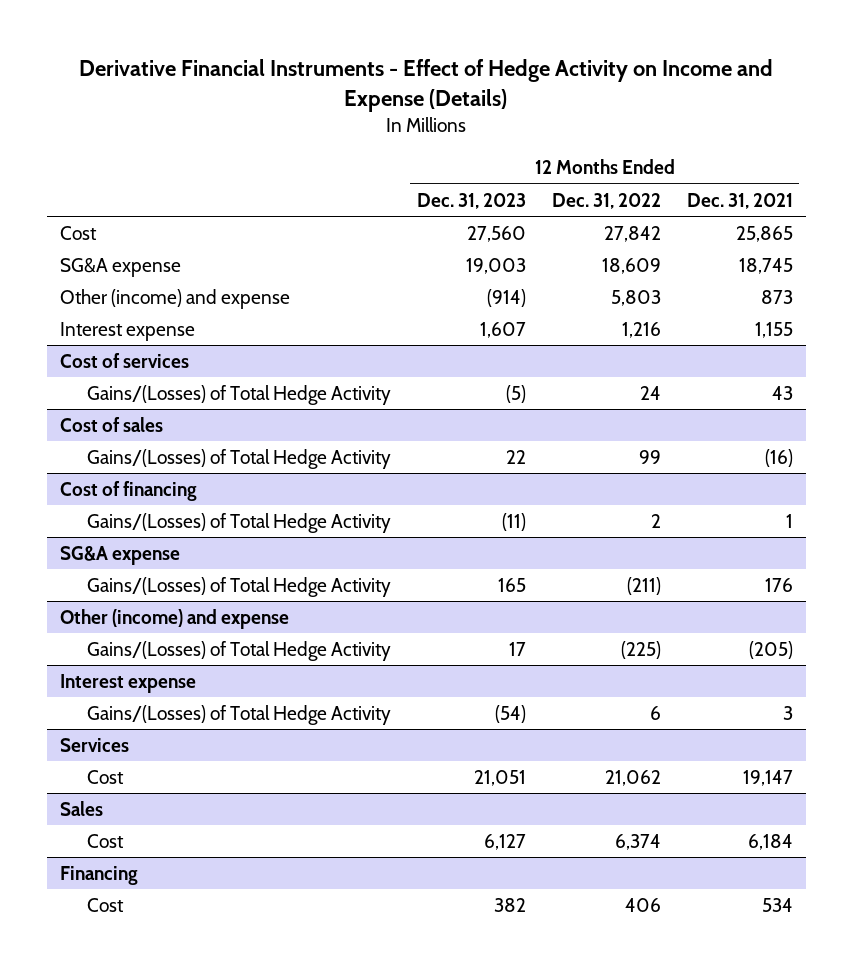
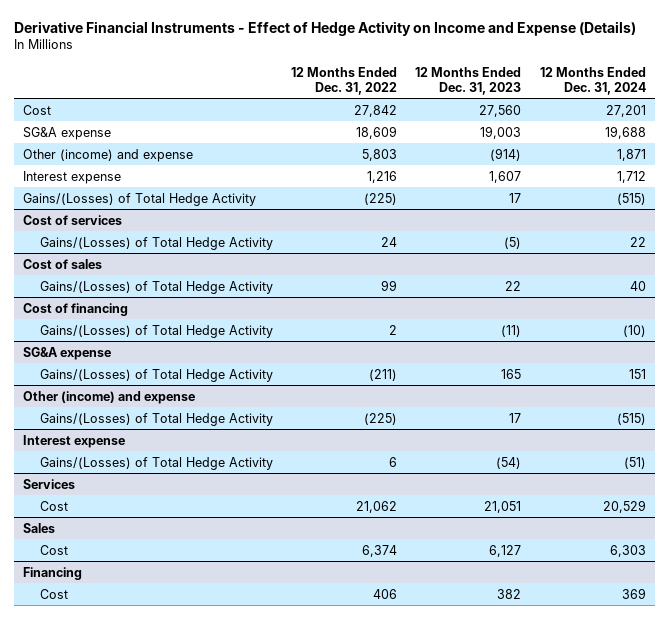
[686,192,793,209] Dec. 31, 2021 -> none
none -> [539,67,646,95] 12 Months Ended Dec. 31, 2024
none -> [22,192,256,206] Gains/(Losses) of Total Hedge Activity

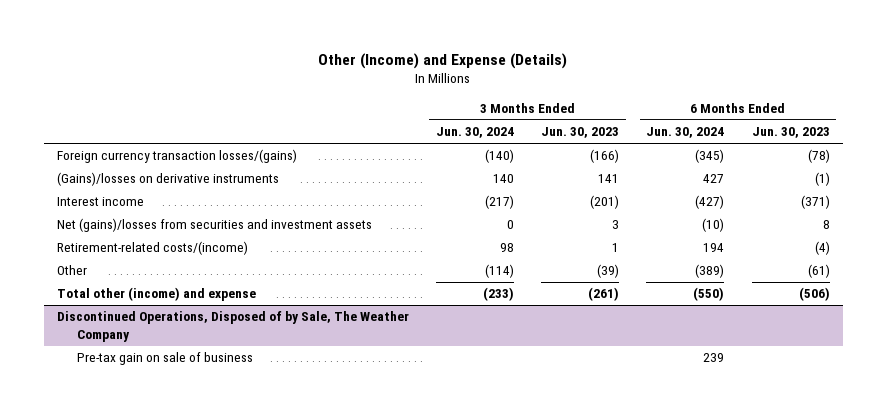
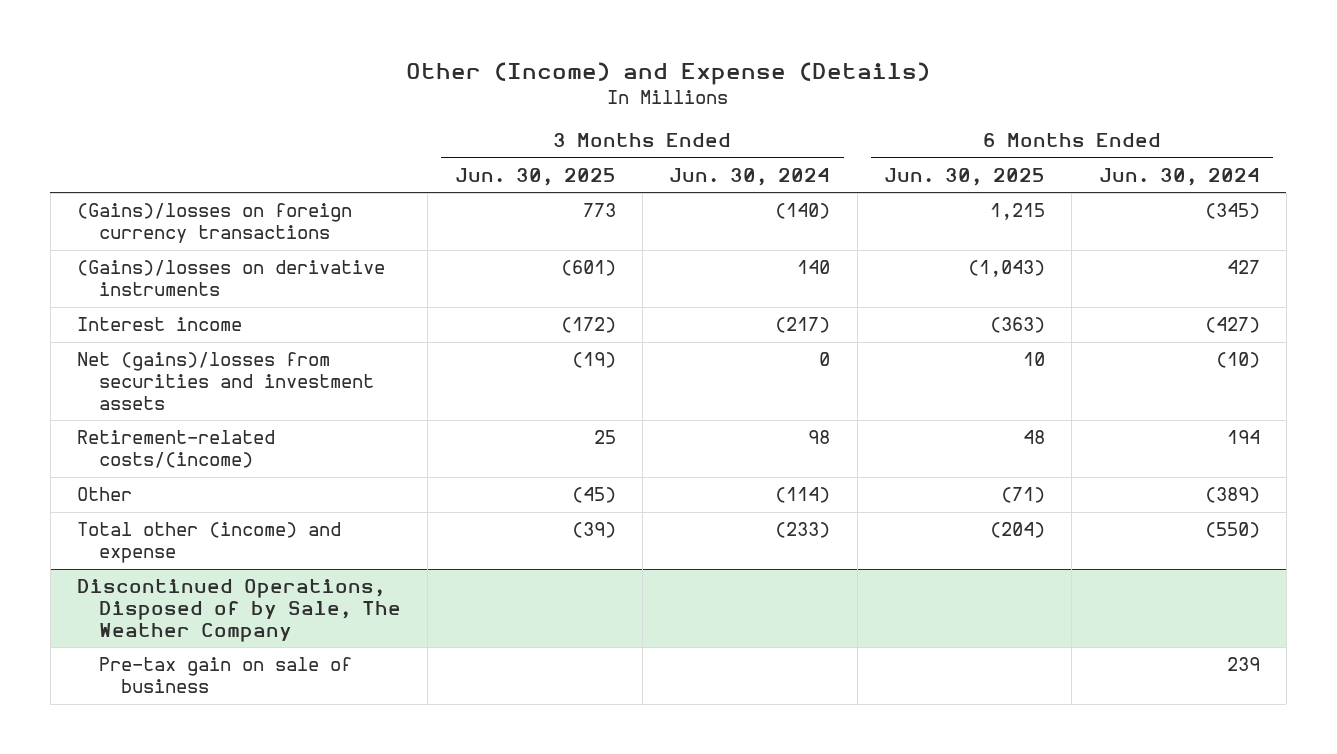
[541,127,620,139] Jun. 30, 2023 -> none
[751,127,830,139] Jun. 30, 2023 -> none
none -> [454,167,616,186] Jun. 30, 2025
none -> [883,167,1045,186] Jun. 30, 2025
[57,149,298,164] Foreign currency transaction losses/(gains) -> [76,203,352,244] (Gains)/losses on foreign currency transactions

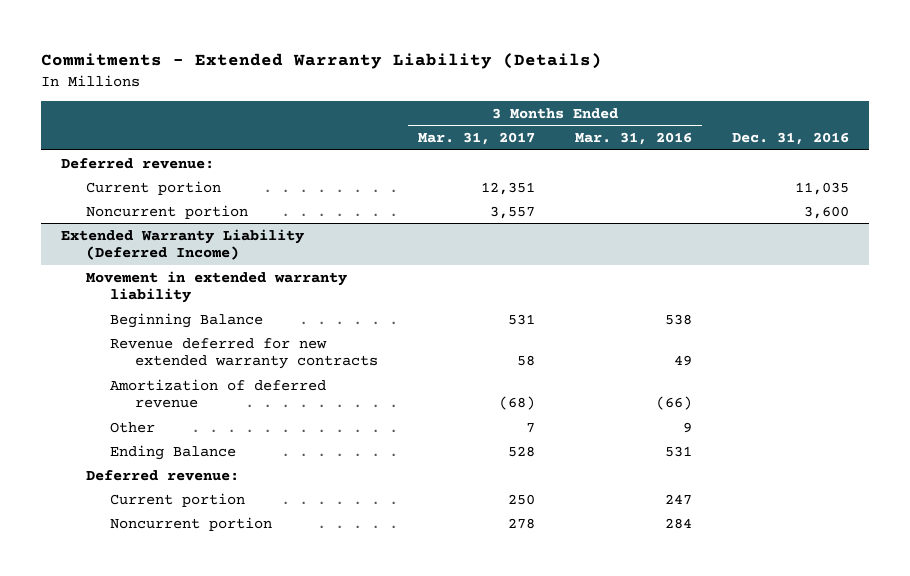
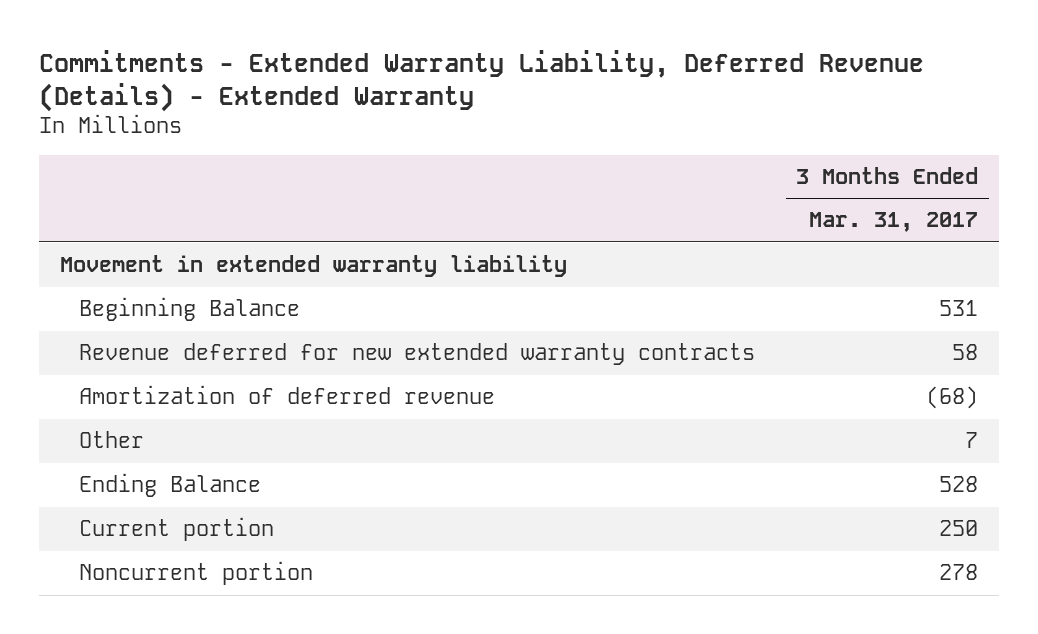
[41,52,603,69] Commitments - Extended Warranty Liability (Details) -> [38,49,924,112] Commitments - Extended Warranty Liability, Deferred Revenue (Details) - Extended Warranty
[574,132,692,146] Mar. 31, 2016 -> none
[731,132,849,146] Dec. 31, 2016 -> none
[61,157,215,169] Deferred revenue: -> none
[85,180,221,195] Current portion -> none
[85,204,248,219] Noncurrent portion -> none
[61,228,305,261] Extended Warranty Liability (Deferred Income) -> none
[85,469,239,481] Deferred revenue: -> none

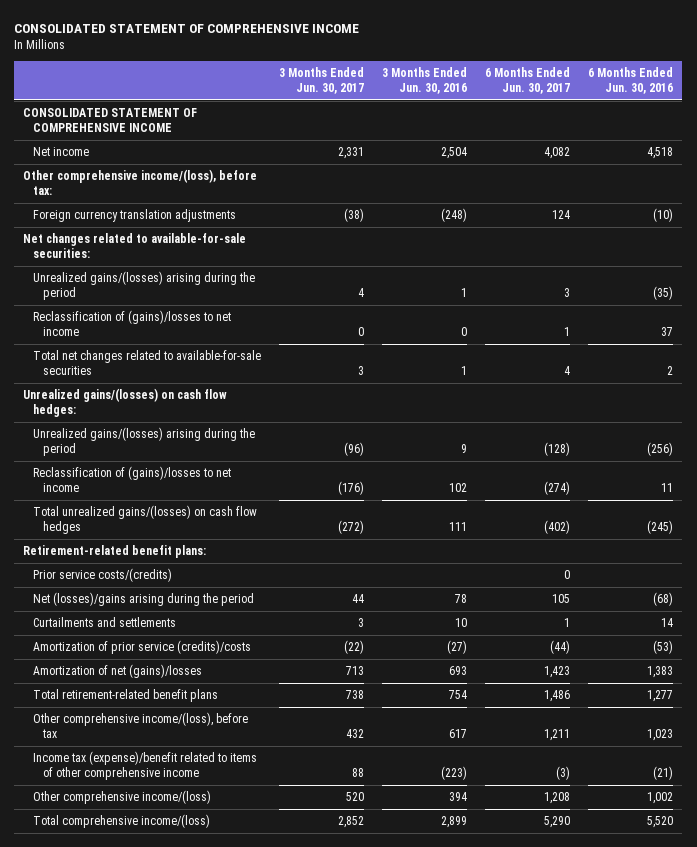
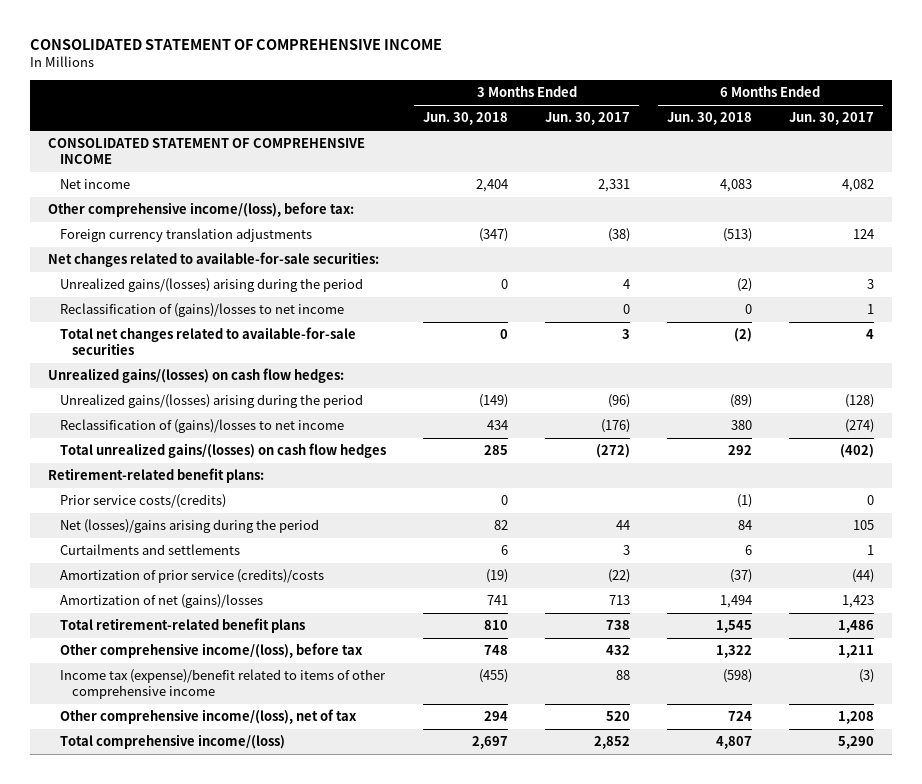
[382,67,468,95] 3 Months Ended Jun. 30, 2016 -> none
[588,67,674,95] 6 Months Ended Jun. 30, 2016 -> none
none -> [423,112,509,126] Jun. 30, 2018
none -> [666,112,752,126] Jun. 30, 2018
[33,790,212,805] Other comprehensive income/(loss) -> [60,709,358,725] Other comprehensive income/(loss), net of tax

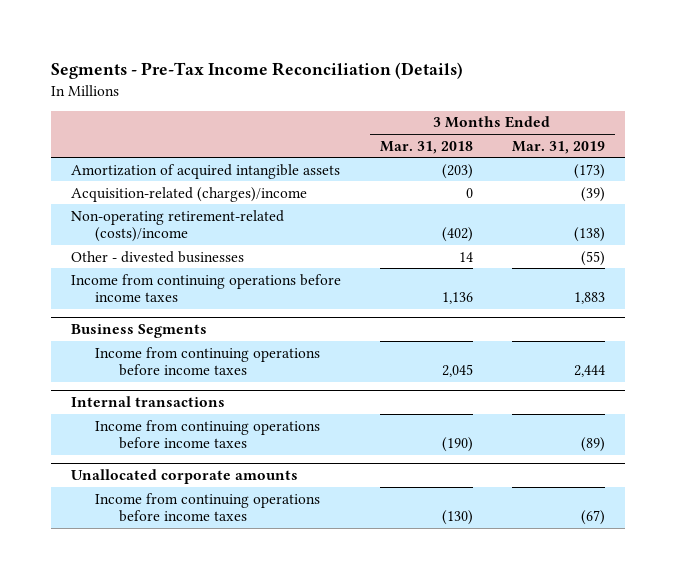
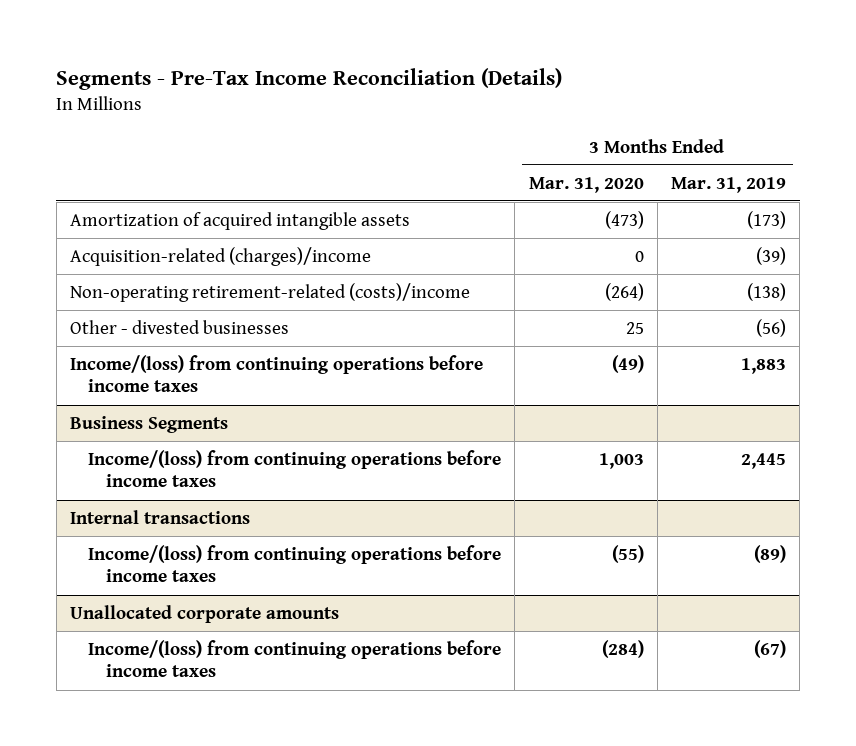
[379,140,473,154] Mar. 31, 2018 -> none
none -> [528,176,644,193] Mar. 31, 2020
[581,250,606,266] (55) -> [756,318,787,337] (56)
[70,273,341,303] Income from continuing operations before income taxes -> [69,354,483,393] Income/(loss) from continuing operations before income taxes
[94,346,320,377] Income from continuing operations before income taxes -> [88,449,502,488] Income/(loss) from continuing operations before income taxes
[574,365,606,378] 2,444 -> [741,452,787,469] 2,445
[94,419,320,450] Income from continuing operations before income taxes -> [88,544,502,583] Income/(loss) from continuing operations before income taxes
[94,492,320,523] Income from continuing operations before income taxes -> [88,639,502,678] Income/(loss) from continuing operations before income taxes

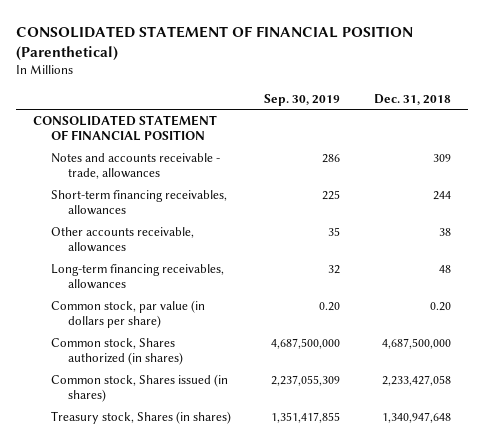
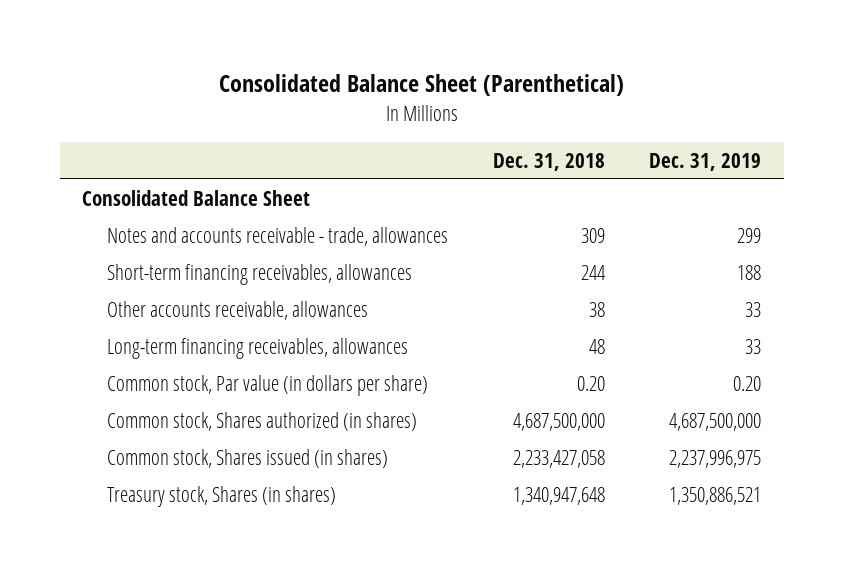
[16,25,414,61] CONSOLIDATED STATEMENT OF FINANCIAL POSITION (Parenthetical) -> [218,74,624,97] Consolidated Balance Sheet (Parenthetical)
[264,93,341,106] Sep. 30, 2019 -> none
none -> [649,152,762,171] Dec. 31, 2019
[33,115,218,142] CONSOLIDATED STATEMENT OF FINANCIAL POSITION -> [82,189,311,206] Consolidated Balance Sheet
[50,300,205,329] Common stock, par value (in dollars per share) -> [107,374,429,396] Common stock, Par value (in dollars per share)

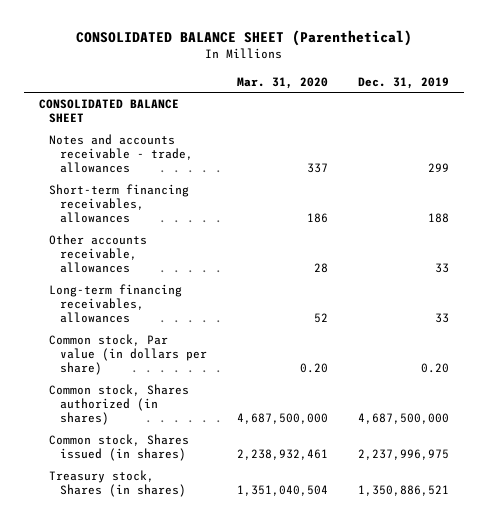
[218,74,624,97] Consolidated Balance Sheet (Parenthetical) -> [75,30,412,47] CONSOLIDATED BALANCE SHEET (Parenthetical)
[492,152,605,171] Dec. 31, 2018 -> none
none -> [236,76,328,89] Mar. 31, 2020
[82,189,311,206] Consolidated Balance Sheet -> [38,99,179,123] CONSOLIDATED BALANCE SHEET

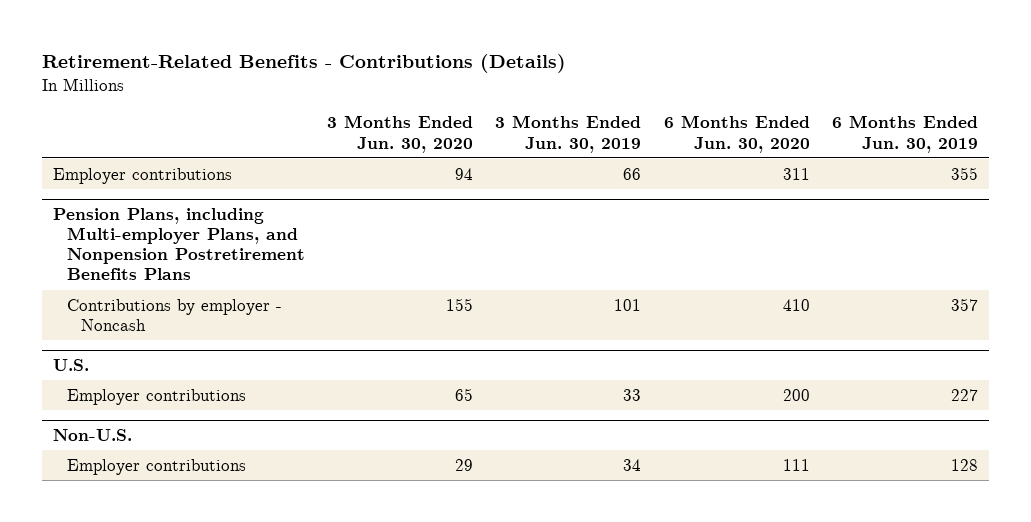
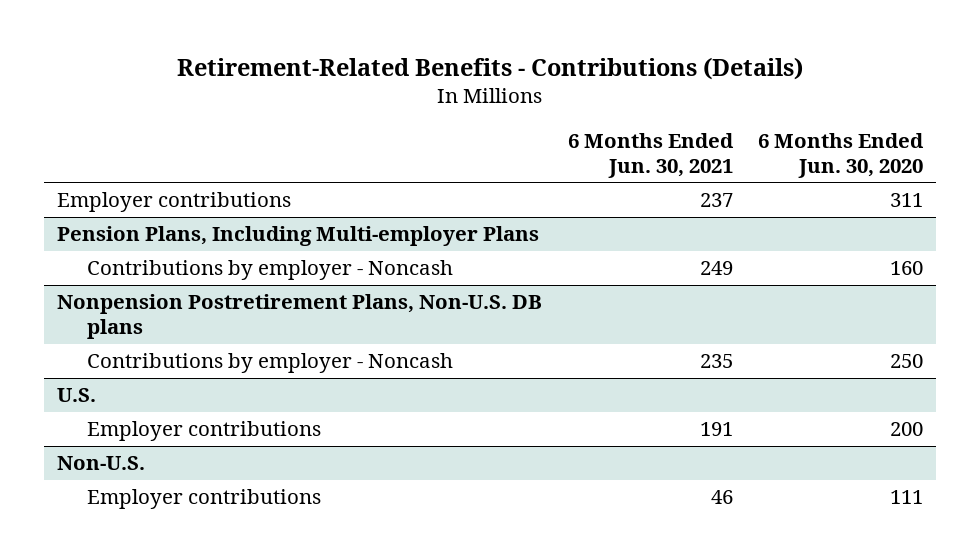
[327,115,474,153] 3 Months Ended Jun. 30, 2020 -> none
[495,115,642,153] 3 Months Ended Jun. 30, 2019 -> none
[831,115,978,153] 6 Months Ended Jun. 30, 2019 -> none
none -> [567,132,734,178] 6 Months Ended Jun. 30, 2021
[53,207,306,281] Pension Plans, including Multi-employer Plans, and Nonpension Postretirement Benefits Plans -> [57,226,540,247] Pension Plans, Including Multi-employer Plans
[782,298,810,311] 410 -> [890,261,924,276] 160
none -> [57,294,543,340] Nonpension Postretirement Plans, Non-U.S. DB plans
none -> [86,353,453,374] Contributions by employer - Noncash

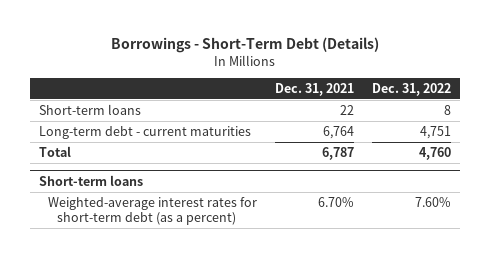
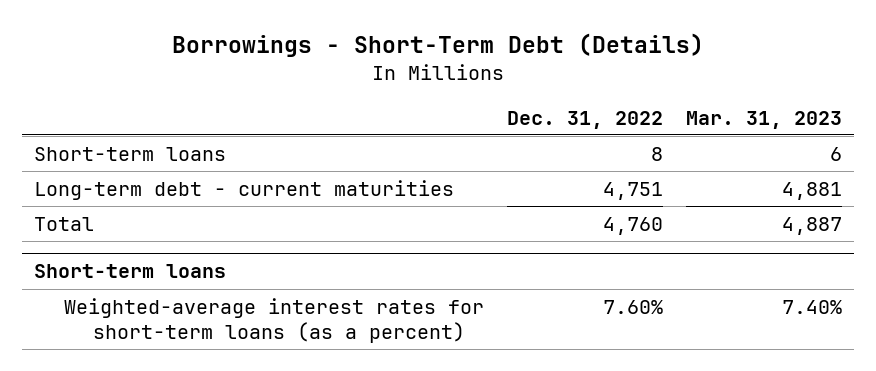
[274,82,354,96] Dec. 31, 2021 -> none
none -> [686,110,843,129] Mar. 31, 2023
[47,196,257,226] Weighted-average interest rates for short-term debt (as a percent) -> [63,297,484,344] Weighted-average interest rates for short-term loans (as a percent)

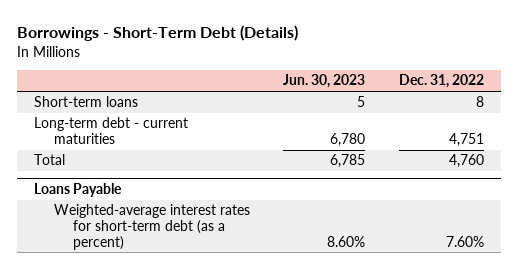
[686,110,843,129] Mar. 31, 2023 -> none
none -> [283,74,366,89] Jun. 30, 2023
[33,264,226,279] Short-term loans -> [34,183,123,198] Loans Payable
[63,297,484,344] Weighted-average interest rates for short-term loans (as a percent) -> [53,204,250,250] Weighted-average interest rates for short-term debt (as a percent)

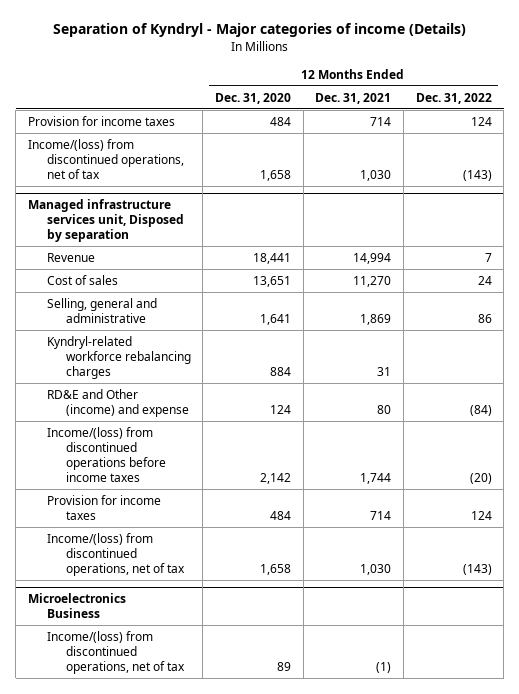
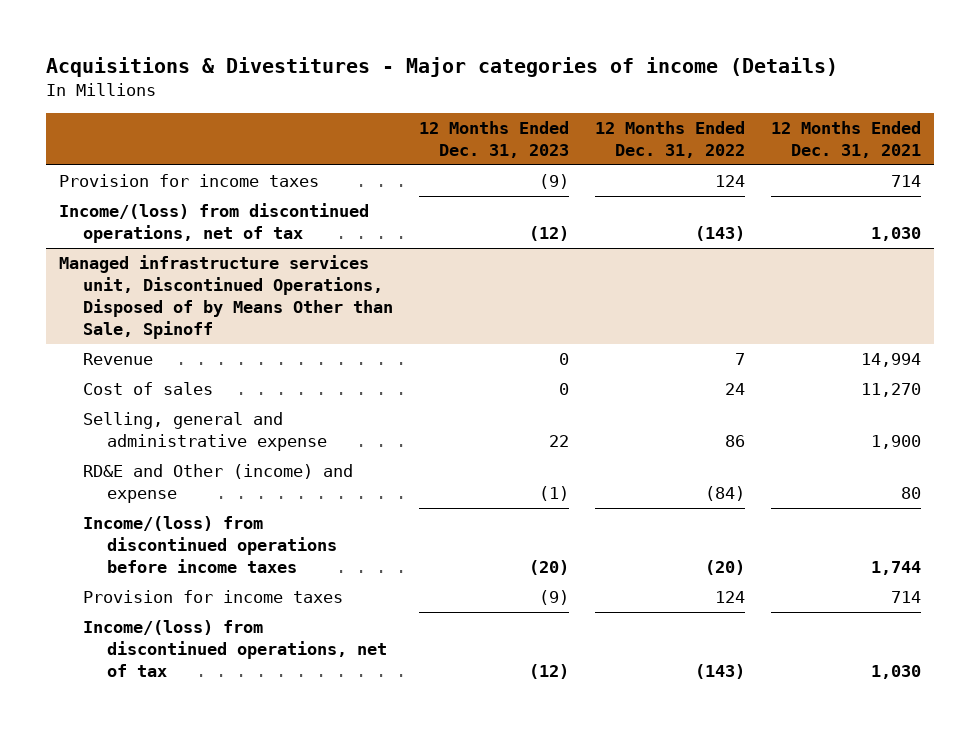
[52,23,466,38] Separation of Kyndryl - Major categories of income (Details) -> [46,56,839,77] Acquisitions & Divestitures - Major categories of income (Details)
[214,92,291,104] Dec. 31, 2020 -> none
none -> [418,120,569,158] 12 Months Ended Dec. 31, 2023
[27,199,184,243] Managed infrastructure services unit, Disposed by separation -> none
none -> [59,255,394,340] Managed infrastructure services unit, Discontinued Operations, Disposed of by Means Other than Sale, Spinoff
[46,335,191,379] Kyndryl-related workforce rebalancing charges -> none
[46,297,157,323] Selling, general and administrative -> [83,412,328,452] Selling, general and administrative expense
[360,313,392,325] 1,869 -> [870,435,921,450] 1,900
[27,593,126,619] Microelectronics Business -> none
[46,630,185,674] Income/(loss) from discontinued operations, net of tax -> none

